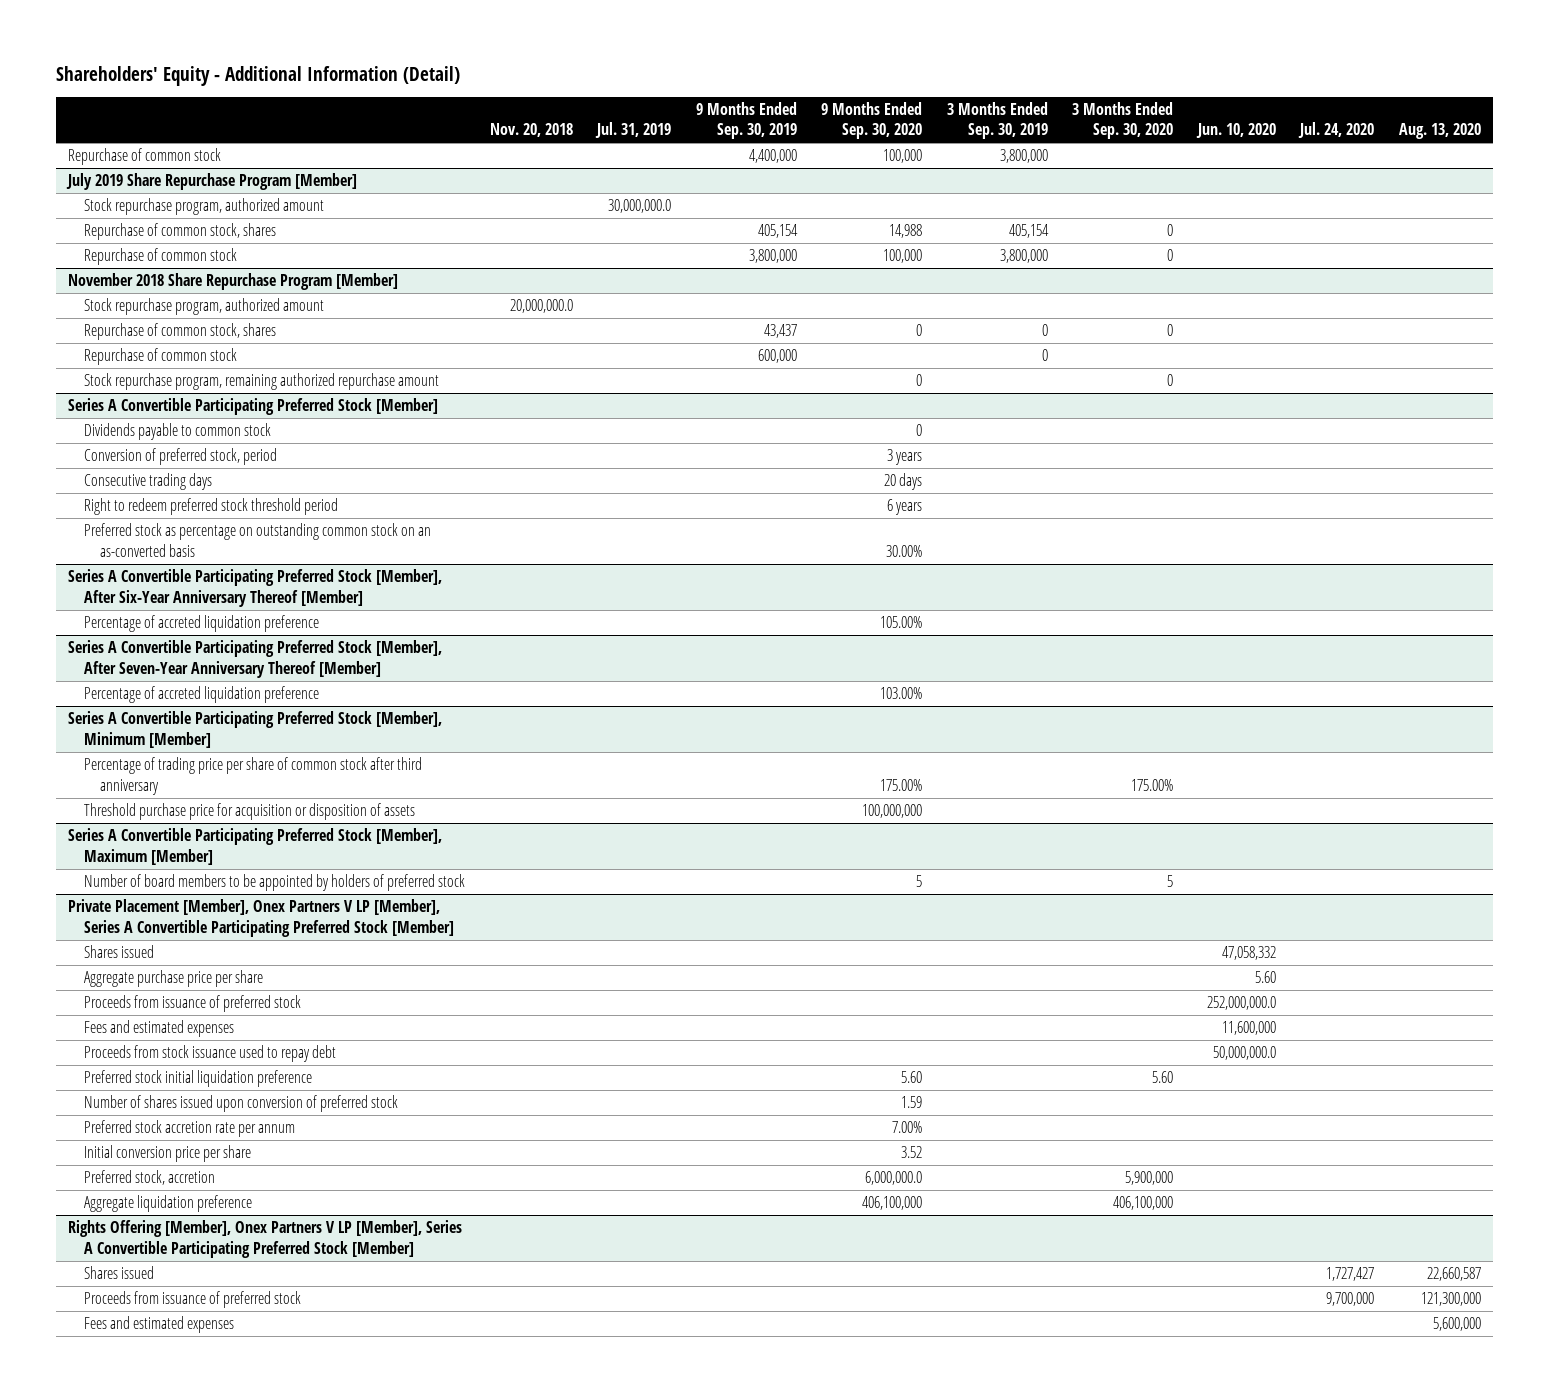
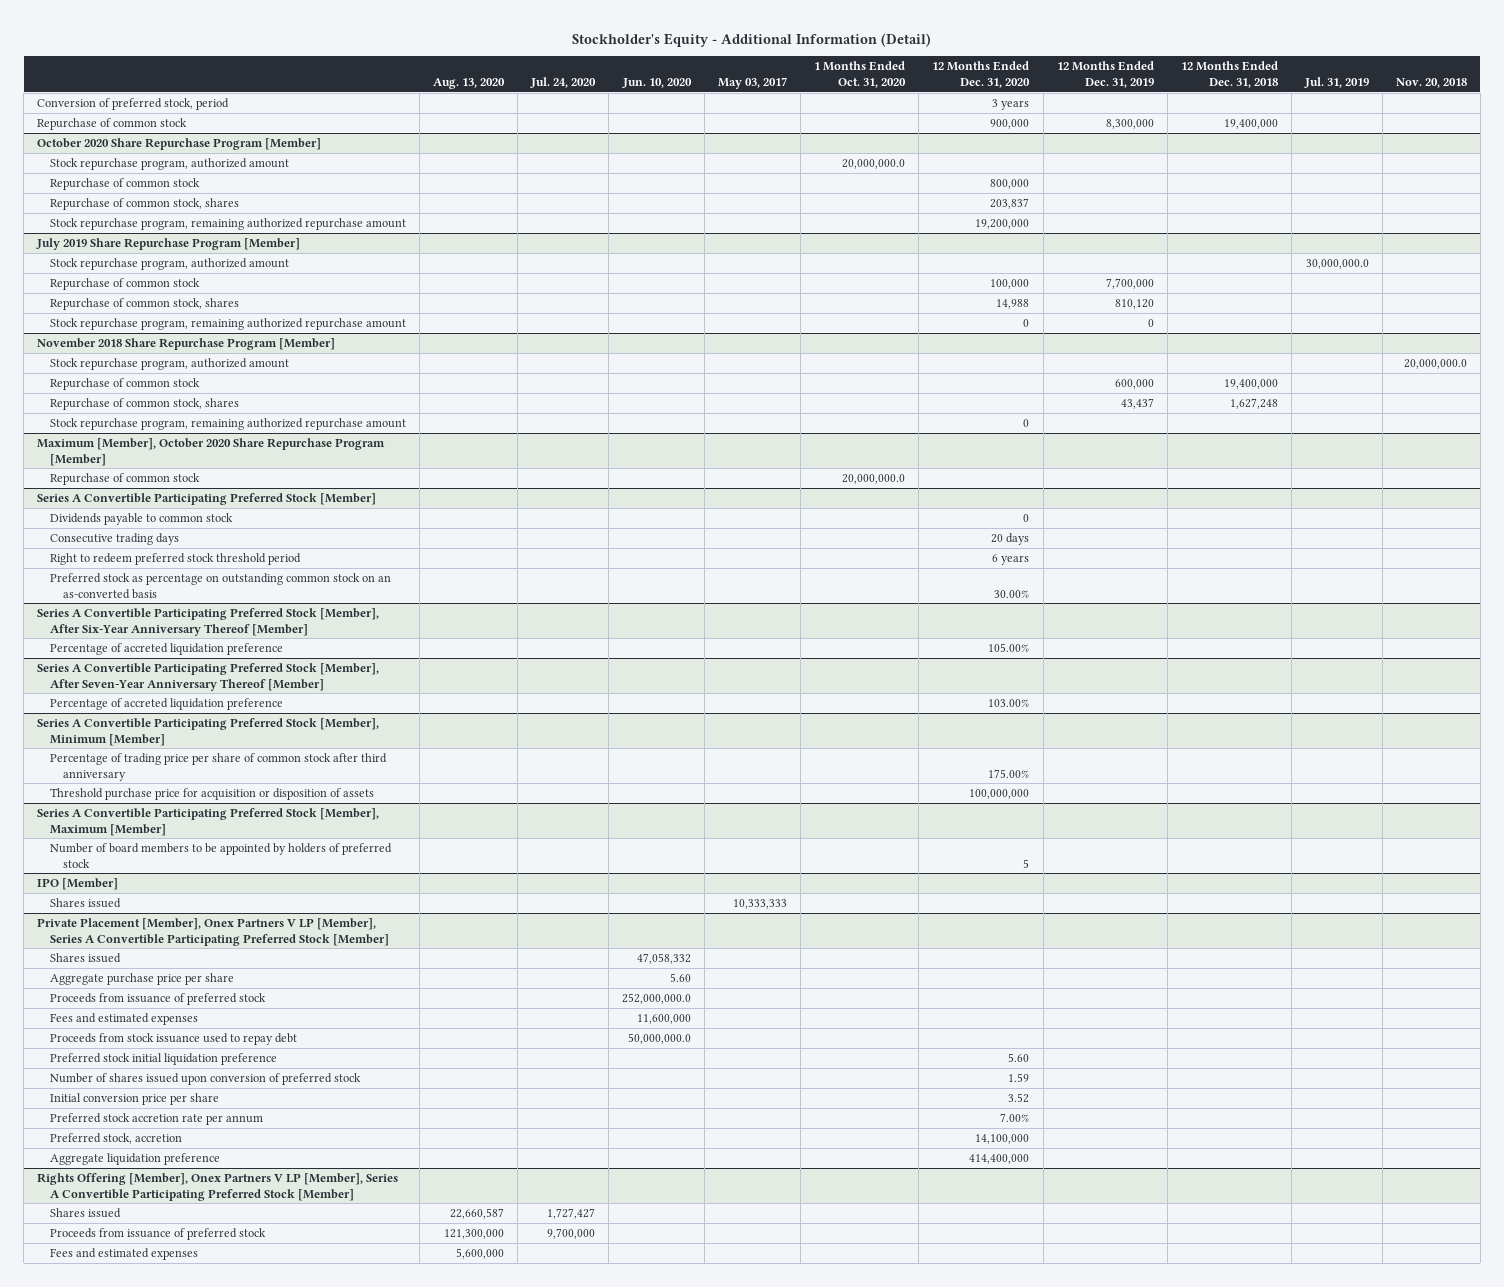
[55,65,460,86] Shareholders' Equity - Additional Information (Detail) -> [572,32,932,47] Stockholder's Equity - Additional Information (Detail)
[695,102,797,140] 9 Months Ended Sep. 30, 2019 -> none
[821,102,923,140] 9 Months Ended Sep. 30, 2020 -> none
[946,102,1048,140] 3 Months Ended Sep. 30, 2019 -> none
[1072,102,1174,140] 3 Months Ended Sep. 30, 2020 -> none
none -> [718,76,788,89] May 03, 2017
none -> [814,61,907,88] 1 Months Ended Oct. 31, 2020
none -> [932,61,1031,88] 12 Months Ended Dec. 31, 2020
none -> [1056,61,1154,88] 12 Months Ended Dec. 31, 2019
none -> [1180,61,1278,88] 12 Months Ended Dec. 31, 2018
none -> [37,97,230,110] Conversion of preferred stock, period
none -> [37,137,322,150] October 2020 Share Repurchase Program [Member]
none -> [50,157,290,170] Stock repurchase program, authorized amount
none -> [50,177,201,190] Repurchase of common stock
none -> [50,197,240,210] Repurchase of common stock, shares
none -> [50,217,407,230] Stock repurchase program, remaining authorized repurchase amount
[84,223,277,241] Repurchase of common stock, shares -> [50,297,240,310] Repurchase of common stock, shares
none -> [50,317,407,330] Stock repurchase program, remaining authorized repurchase amount
[84,323,277,341] Repurchase of common stock, shares -> [50,397,240,410] Repurchase of common stock, shares
none -> [37,437,386,466] Maximum [Member], October 2020 Share Repurchase Program [Member]
none -> [50,472,201,485] Repurchase of common stock
[84,448,278,466] Conversion of preferred stock, period -> none
none -> [37,877,119,890] IPO [Member]
none -> [50,897,122,908] Shares issued
[84,1120,296,1138] Preferred stock accretion rate per annum -> [50,1112,264,1125] Preferred stock accretion rate per annum

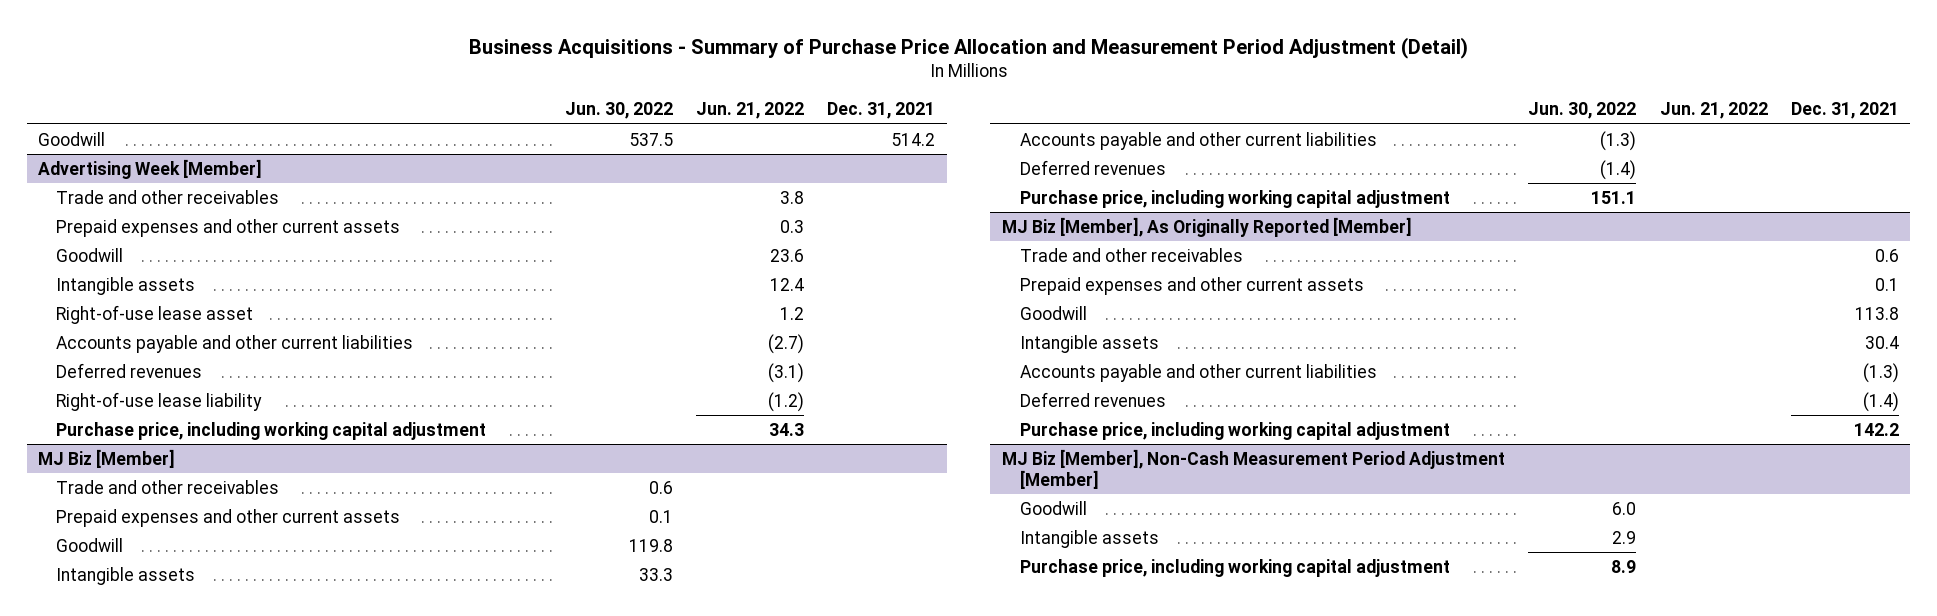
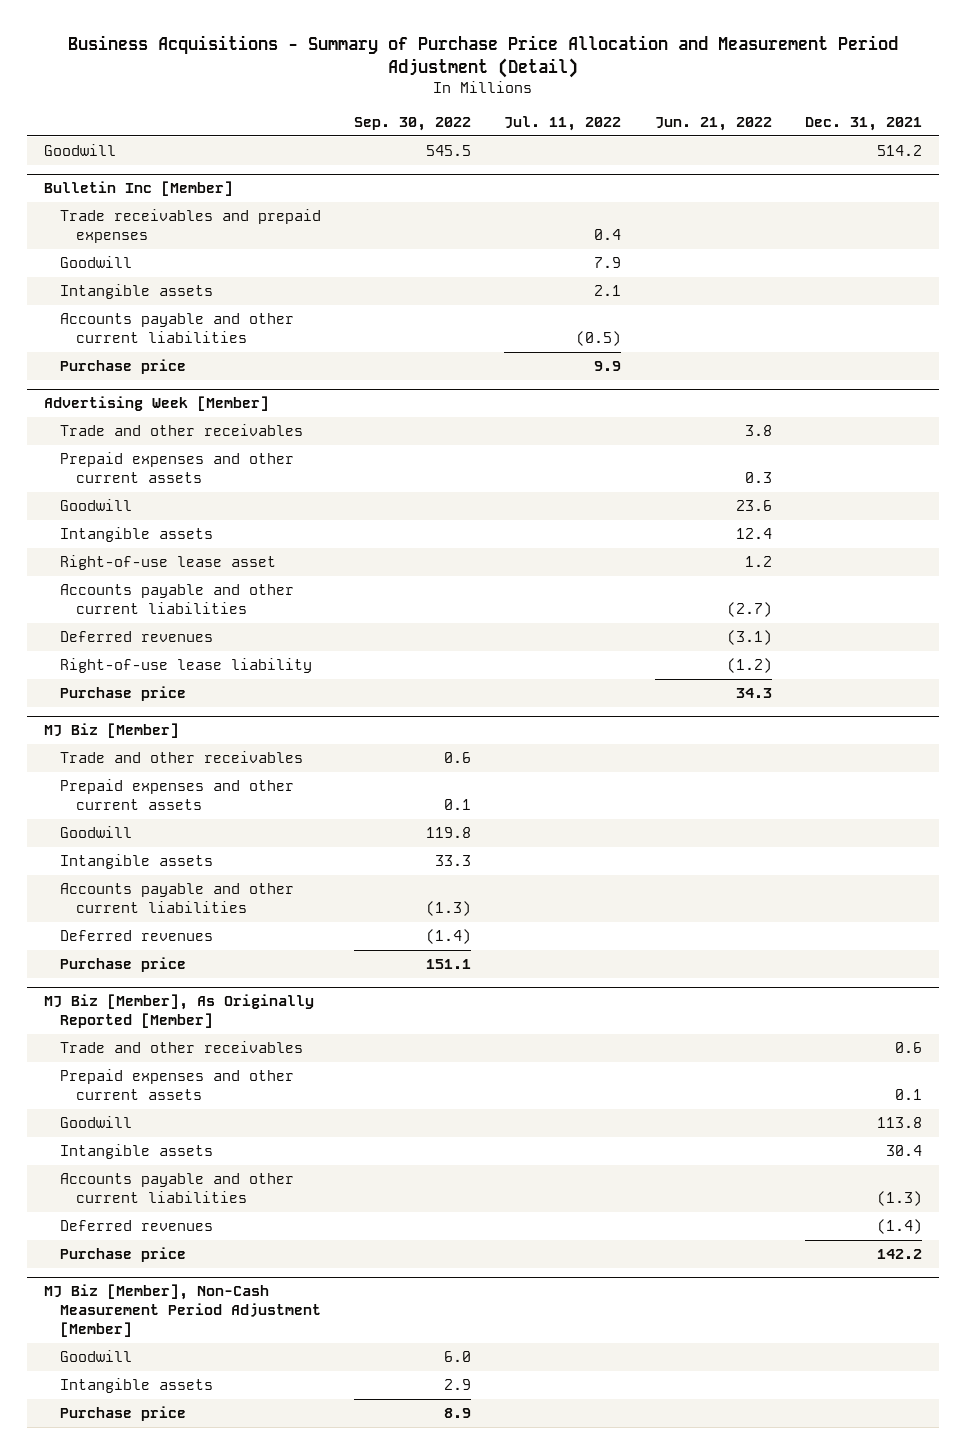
[564,102,673,120] Jun. 30, 2022 -> none
none -> [354,116,472,131] Sep. 30, 2022
none -> [504,115,622,131] Jul. 11, 2022
none -> [43,181,233,197] Bulletin Inc [Member]
none -> [59,209,321,243] Trade receivables and prepaid expenses
none -> [59,256,132,269] Goodwill
none -> [59,284,213,300] Intangible assets
none -> [59,313,294,343] Accounts payable and other current liabilities
none -> [59,359,186,375] Purchase price
[56,421,487,440] Purchase price, including working capital adjustment -> [59,686,186,702] Purchase price
[1019,189,1450,208] Purchase price, including working capital adjustment -> [59,957,186,973] Purchase price
[1019,421,1450,440] Purchase price, including working capital adjustment -> [59,1247,186,1263] Purchase price
[1019,558,1450,577] Purchase price, including working capital adjustment -> [59,1406,186,1422] Purchase price

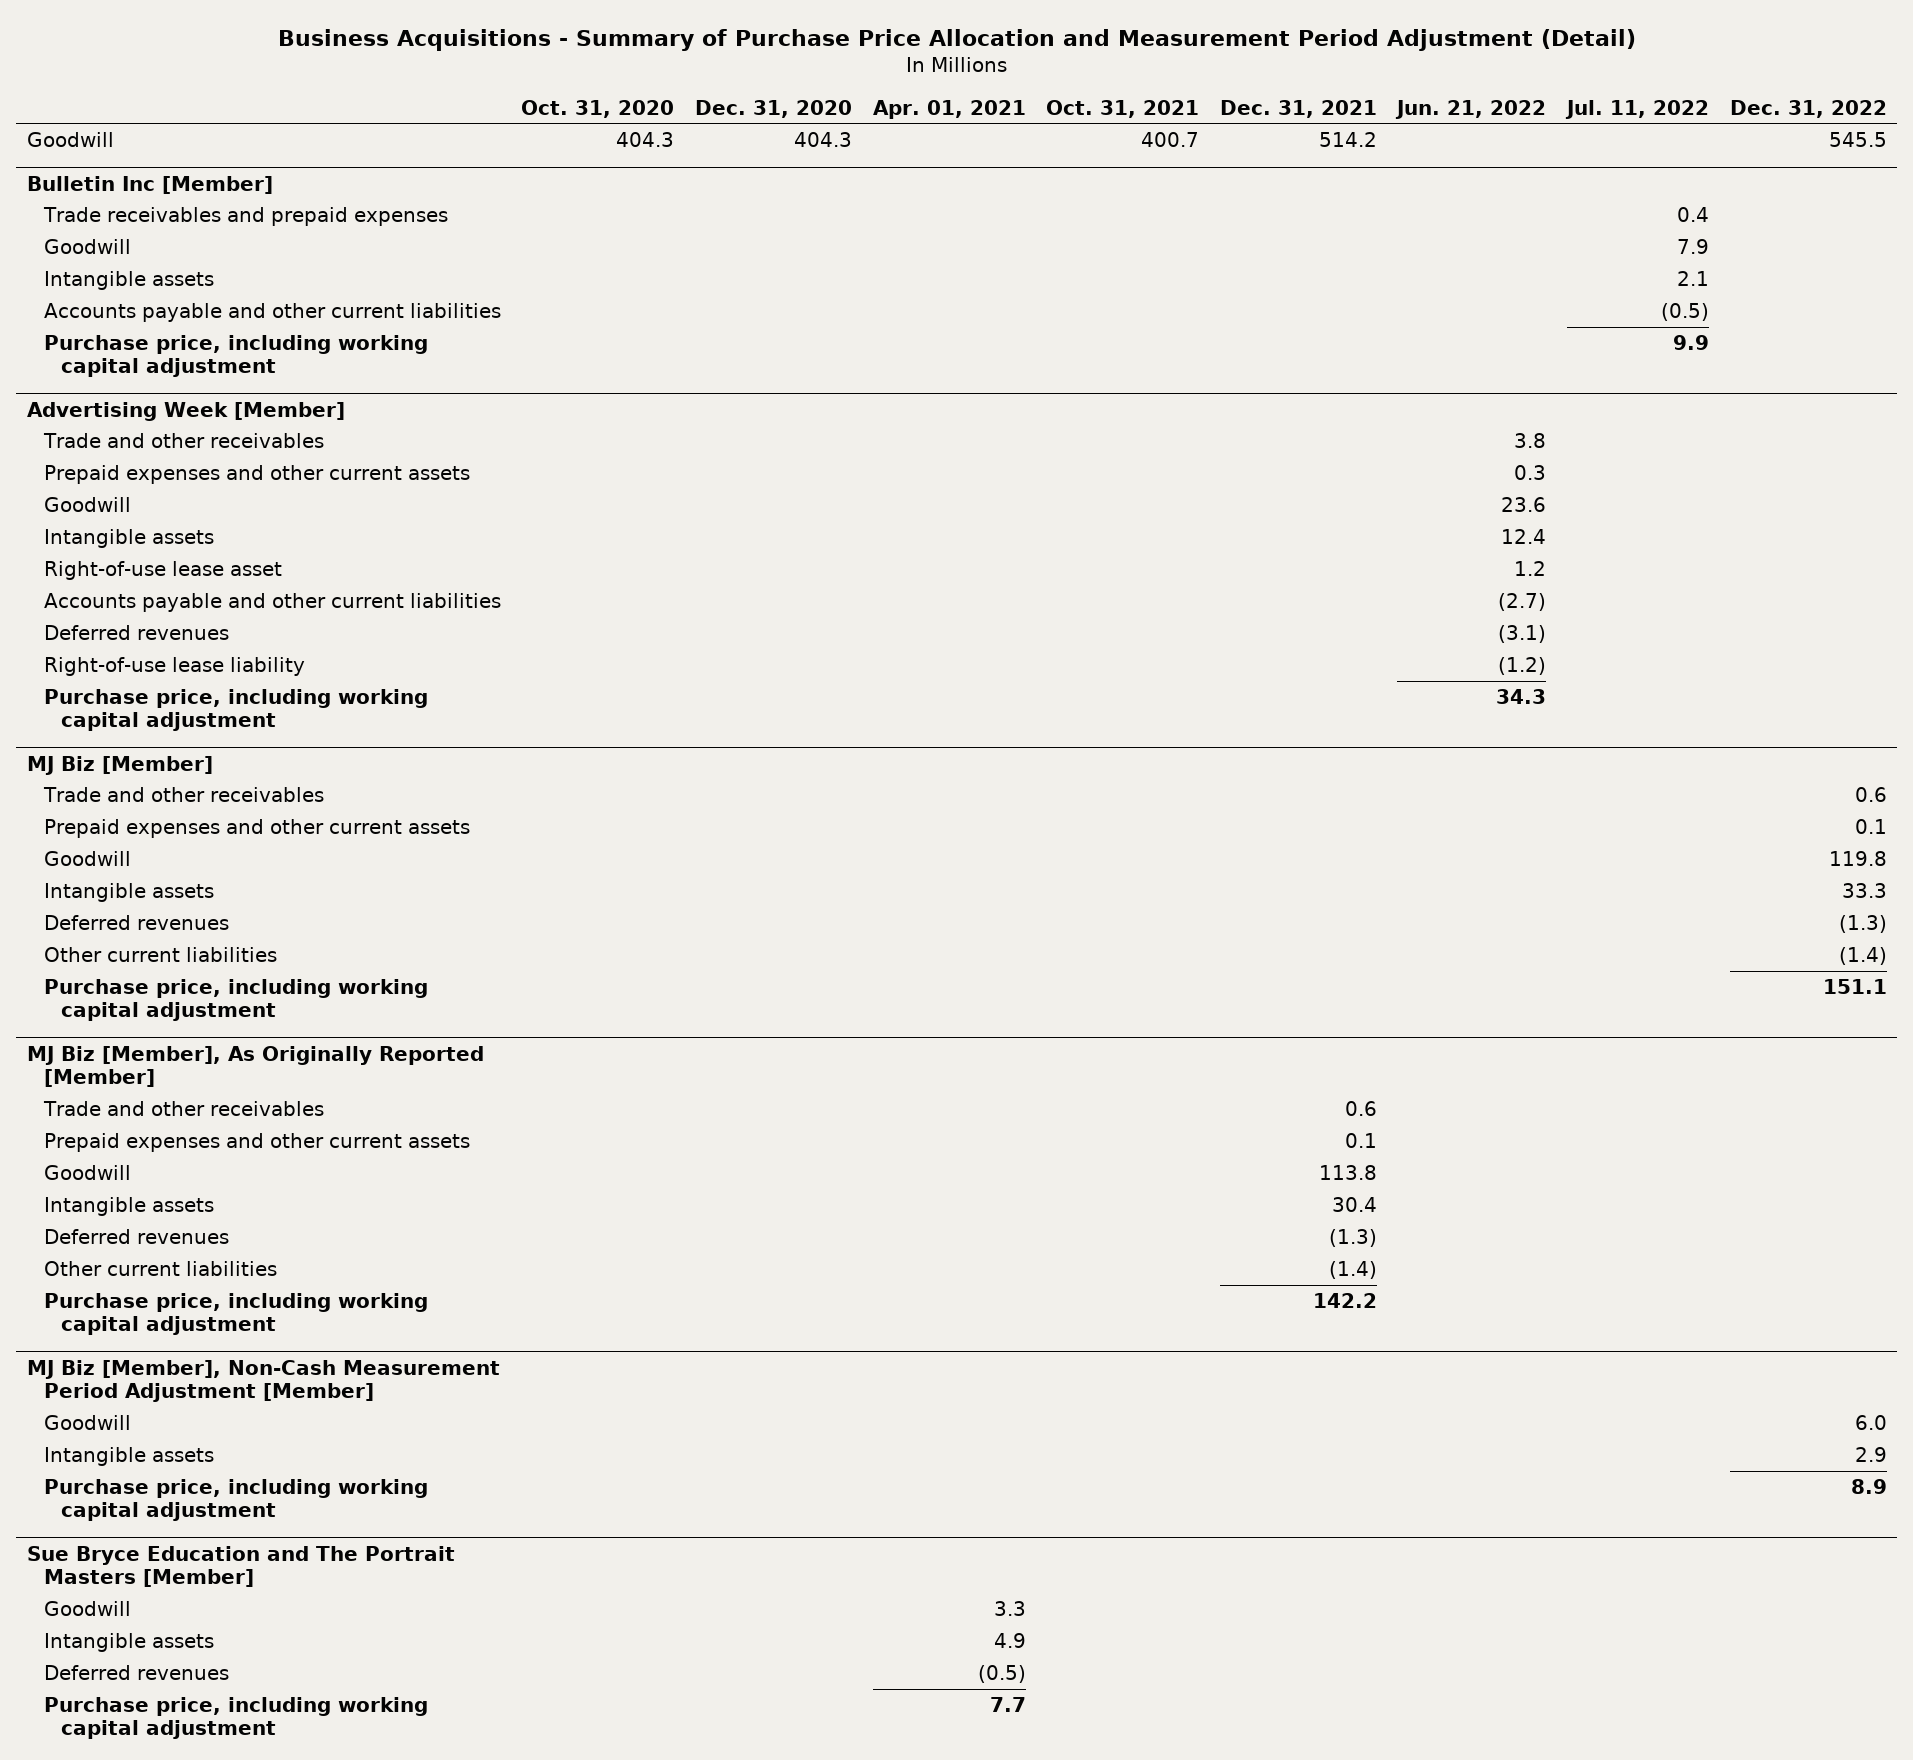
[354,116,472,131] Sep. 30, 2022 -> none
none -> [521,99,675,118] Oct. 31, 2020
none -> [694,99,852,118] Dec. 31, 2020
none -> [872,99,1026,119] Apr. 01, 2021
none -> [1046,99,1200,118] Oct. 31, 2021
none -> [1729,99,1887,118] Dec. 31, 2022
[59,359,186,375] Purchase price -> [43,334,428,378] Purchase price, including working capital adjustment
[59,686,186,702] Purchase price -> [43,688,428,732] Purchase price, including working capital adjustment
[59,883,294,913] Accounts payable and other current liabilities -> none
none -> [43,946,277,962] Other current liabilities
[59,957,186,973] Purchase price -> [43,978,428,1022] Purchase price, including working capital adjustment
[59,1173,294,1203] Accounts payable and other current liabilities -> [43,1228,229,1244] Deferred revenues
[59,1220,213,1232] Deferred revenues -> [43,1260,277,1276] Other current liabilities
[59,1247,186,1263] Purchase price -> [43,1292,428,1336] Purchase price, including working capital adjustment
[59,1406,186,1422] Purchase price -> [43,1478,428,1522] Purchase price, including working capital adjustment
none -> [26,1545,455,1588] Sue Bryce Education and The Portrait Masters [Member]
none -> [43,1600,131,1616] Goodwill
none -> [43,1632,214,1652] Intangible assets
none -> [43,1664,229,1680] Deferred revenues
none -> [43,1696,428,1740] Purchase price, including working capital adjustment

